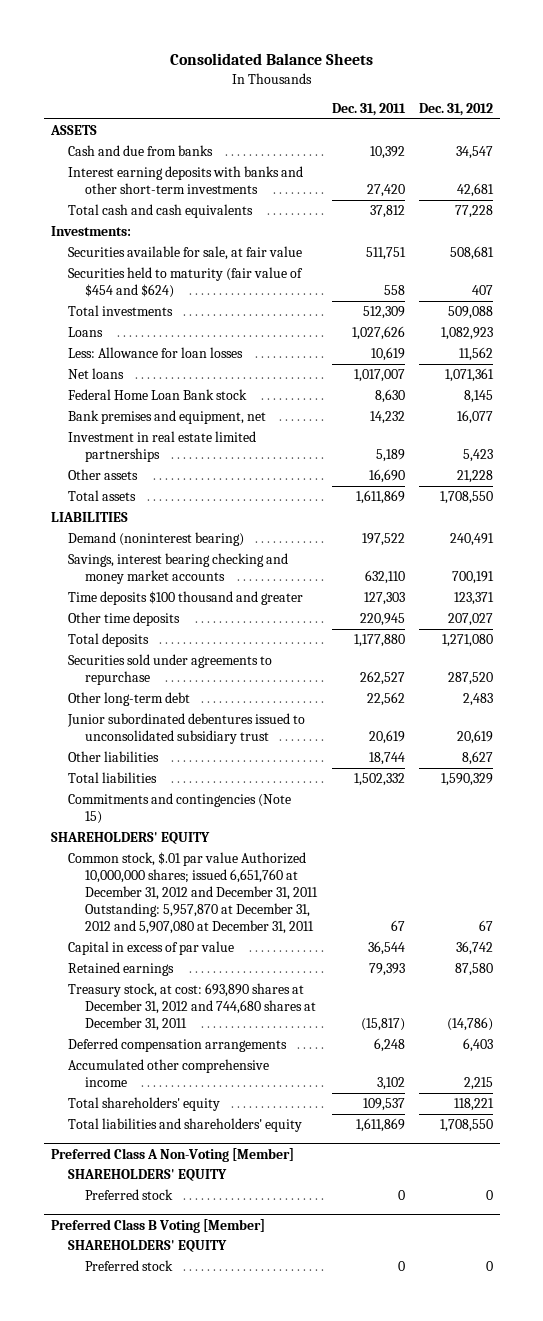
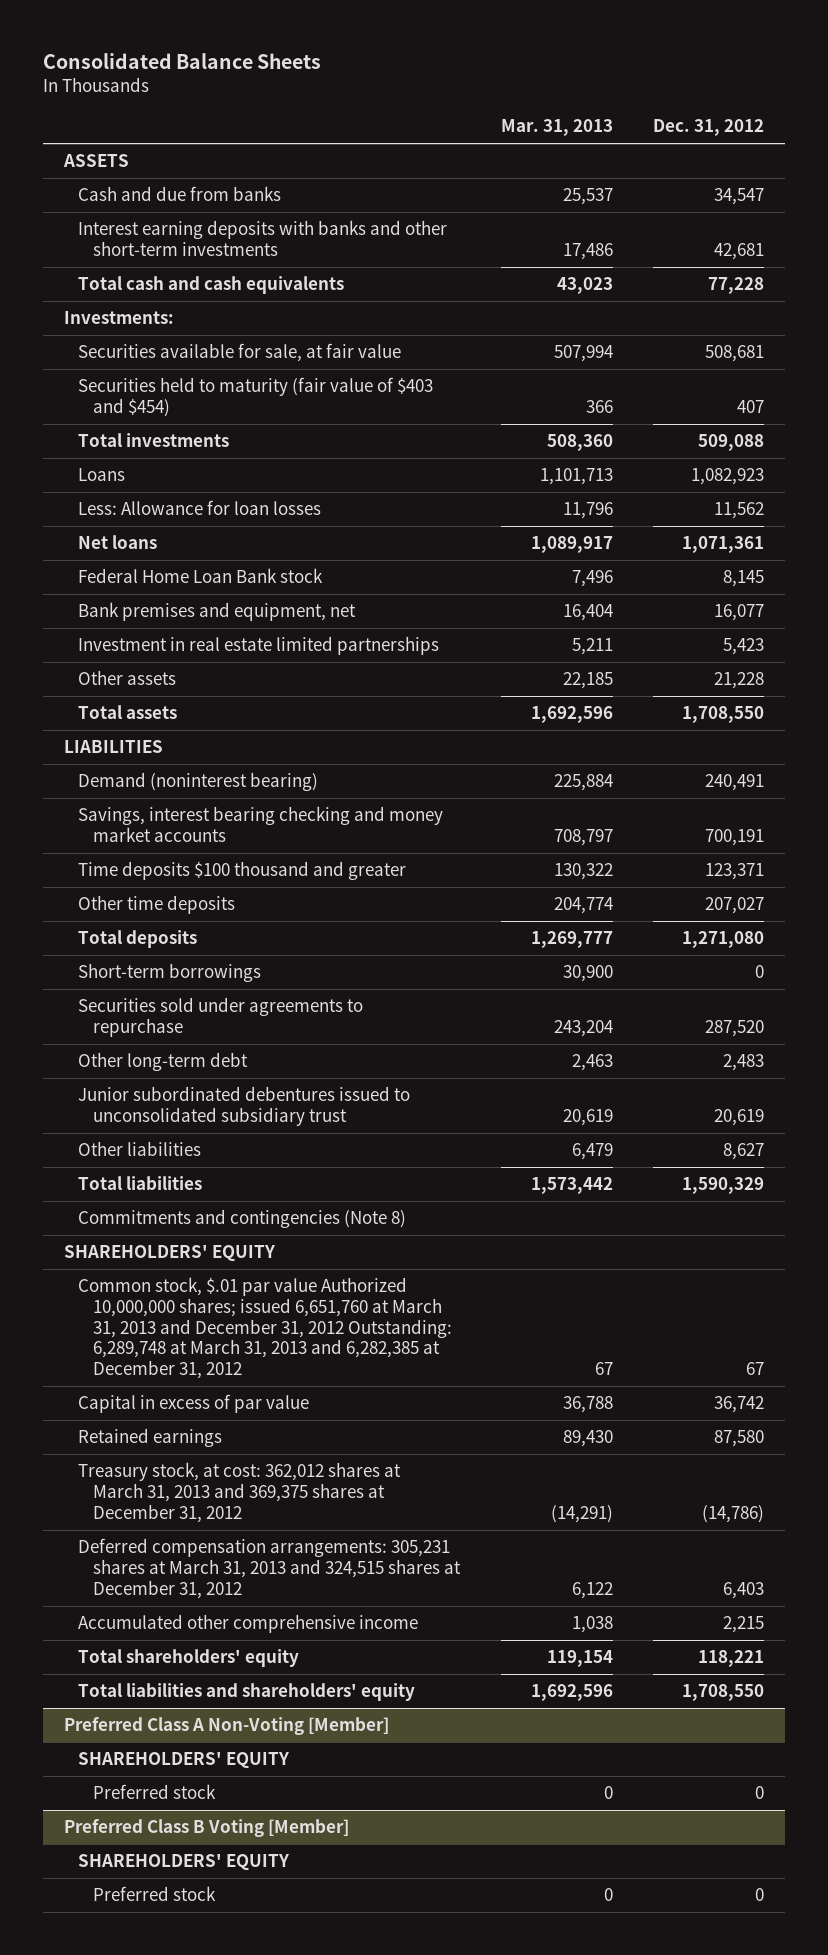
[331,103,406,117] Dec. 31, 2011 -> none
none -> [500,119,613,137] Mar. 31, 2013
[68,267,304,299] Securities held to maturity (fair value of $454 and $624) -> [78,377,434,417] Securities held to maturity (fair value of $403 and $454)
none -> [78,963,262,983] Short-term borrowings
[68,793,292,825] Commitments and contingencies (Note 15) -> [78,1209,407,1229] Commitments and contingencies (Note 8)
[68,852,319,935] Common stock, $.01 par value Authorized 10,000,000 shares; issued 6,651,760 at December 31, 2012 and December 31, 2011 Outstanding: 5,957,870 at December 31, 2012 and 5,907,080 at December 31, 2011 -> [78,1277,452,1380] Common stock, $.01 par value Authorized 10,000,000 shares; issued 6,651,760 at March 31, 2013 and December 31, 2012 Outstanding: 6,289,748 at March 31, 2013 and 6,282,385 at December 31, 2012
[68,983,317,1032] Treasury stock, at cost: 693,890 shares at December 31, 2012 and 744,680 shares at December 31, 2011 -> [78,1462,402,1523] Treasury stock, at cost: 362,012 shares at March 31, 2013 and 369,375 shares at December 31, 2012
[68,1038,288,1053] Deferred compensation arrangements -> [78,1538,461,1599] Deferred compensation arrangements: 305,231 shares at March 31, 2013 and 324,515 shares at December 31, 2012

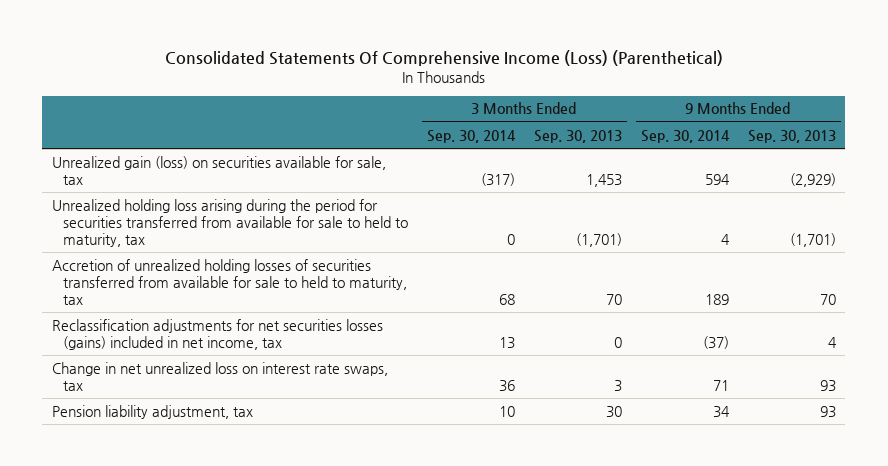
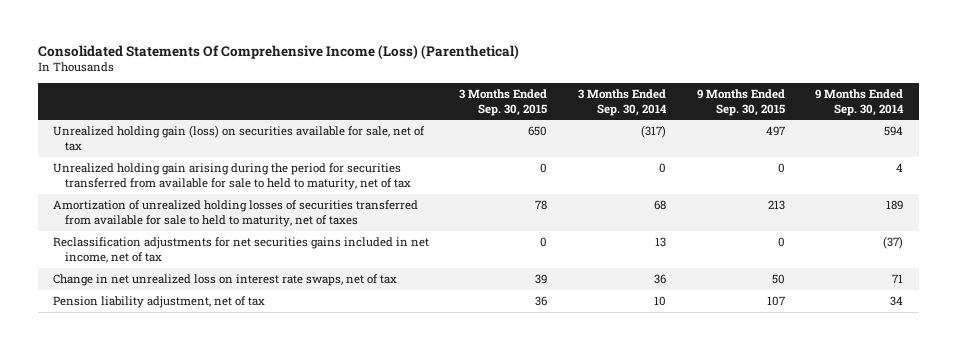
[533,129,622,143] Sep. 30, 2013 -> none
[747,129,836,143] Sep. 30, 2013 -> none
none -> [459,88,548,116] 3 Months Ended Sep. 30, 2015
none -> [696,88,785,116] 9 Months Ended Sep. 30, 2015
[51,155,386,185] Unrealized gain (loss) on securities available for sale, tax -> [52,125,425,151] Unrealized holding gain (loss) on securities available for sale, net of tax
[51,198,409,247] Unrealized holding loss arising during the period for securities transferred from available for sale to held to maturity, tax -> [52,163,412,190] Unrealized holding gain arising during the period for securities transferred from available for sale to held to maturity, net of tax
[51,258,408,305] Accretion of unrealized holding losses of securities transferred from available for sale to held to maturity, tax -> [52,200,418,227] Amortization of unrealized holding losses of securities transferred from available for sale to held to maturity, net of taxes
[51,318,383,350] Reclassification adjustments for net securities losses (gains) included in net income, tax -> [52,237,429,263] Reclassification adjustments for net securities gains included in net income, net of tax
[51,361,388,391] Change in net unrealized loss on interest rate swaps, tax -> [52,274,397,287] Change in net unrealized loss on interest rate swaps, net of tax
[51,404,253,419] Pension liability adjustment, tax -> [52,296,265,309] Pension liability adjustment, net of tax

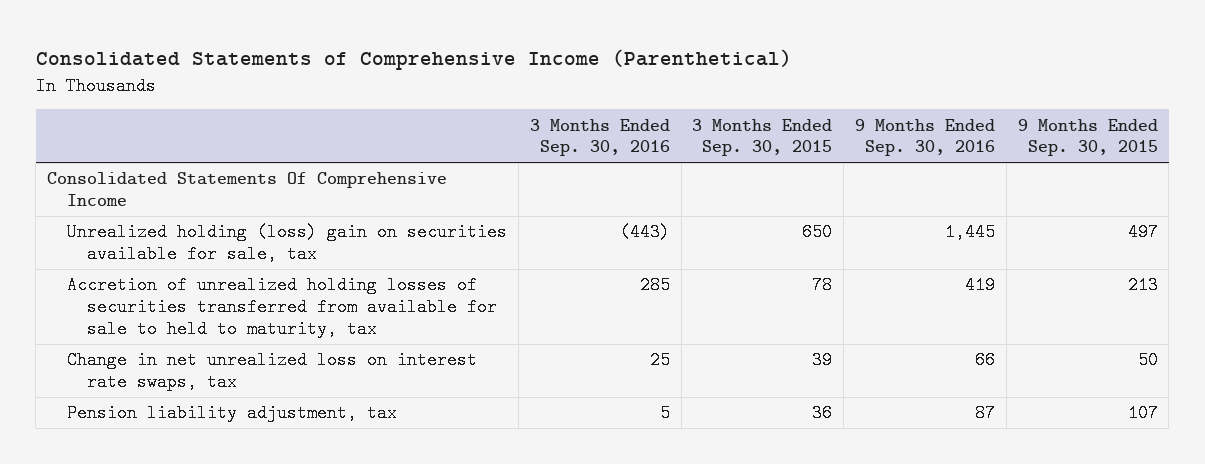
[37,44,519,59] Consolidated Statements Of Comprehensive Income (Loss) (Parenthetical) -> [35,49,792,71] Consolidated Statements of Comprehensive Income (Parenthetical)
[578,88,668,116] 3 Months Ended Sep. 30, 2014 -> none
[815,88,905,116] 9 Months Ended Sep. 30, 2014 -> none
none -> [529,118,670,157] 3 Months Ended Sep. 30, 2016
none -> [855,118,996,157] 9 Months Ended Sep. 30, 2016
[52,163,412,190] Unrealized holding gain arising during the period for securities transferred from available for sale to held to maturity, net of tax -> none
[52,237,429,263] Reclassification adjustments for net securities gains included in net income, net of tax -> none
none -> [47,172,448,206] Consolidated Statements Of Comprehensive Income
[52,125,425,151] Unrealized holding gain (loss) on securities available for sale, net of tax -> [67,223,508,263] Unrealized holding (loss) gain on securities available for sale, tax
[52,200,418,227] Amortization of unrealized holding losses of securities transferred from available for sale to held to maturity, net of taxes -> [67,276,498,338] Accretion of unrealized holding losses of securities transferred from available for sale to held to maturity, tax
[52,274,397,287] Change in net unrealized loss on interest rate swaps, net of tax -> [67,351,478,391] Change in net unrealized loss on interest rate swaps, tax
[52,296,265,309] Pension liability adjustment, net of tax -> [67,404,398,423] Pension liability adjustment, tax

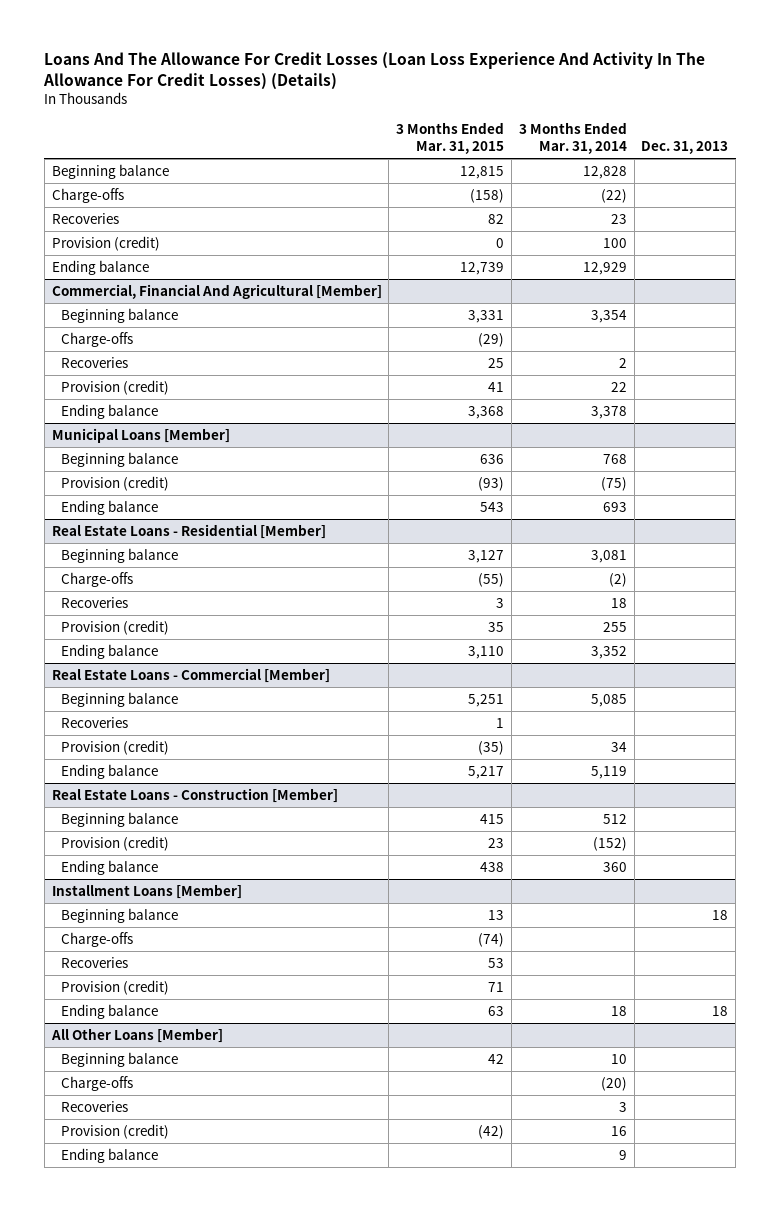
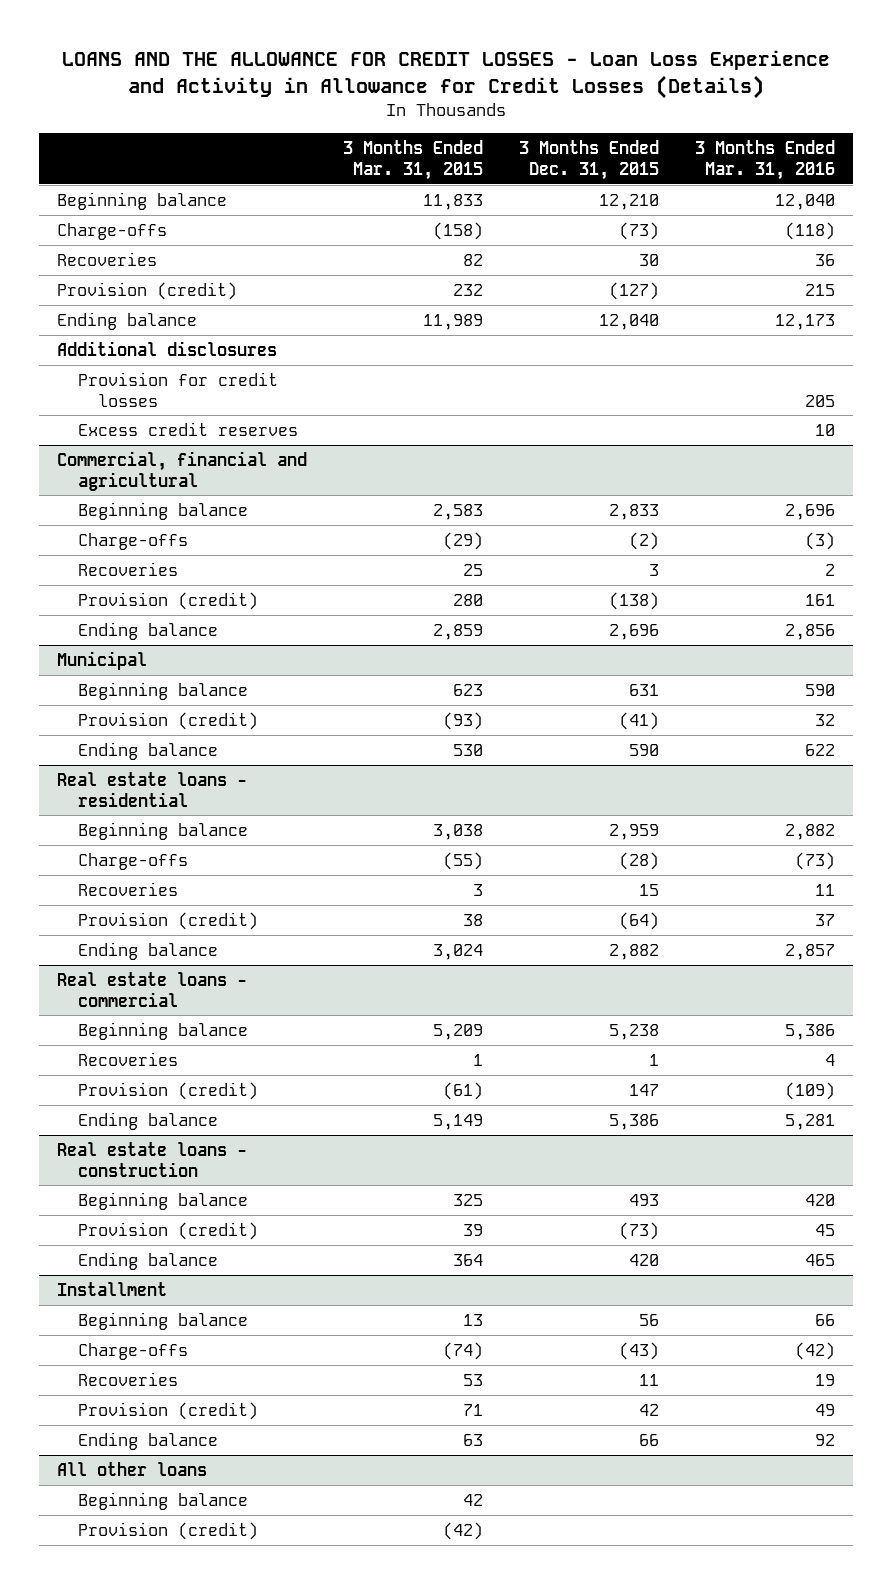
[43,52,706,90] Loans And The Allowance For Credit Losses (Loan Loss Experience And Activity In The Allowance For Credit Losses) (Details) -> [62,49,831,99] LOANS AND THE ALLOWANCE FOR CREDIT LOSSES - Loan Loss Experience and Activity in Allowance for Credit Losses (Details)
[518,121,627,155] 3 Months Ended Mar. 31, 2014 -> none
[641,141,729,155] Dec. 31, 2013 -> none
none -> [519,140,660,180] 3 Months Ended Dec. 31, 2015
none -> [695,140,836,180] 3 Months Ended Mar. 31, 2016
[460,165,505,179] 12,815 -> [423,194,484,211] 11,833
[496,237,505,248] 0 -> [453,284,484,297] 232
[460,261,505,275] 12,739 -> [423,314,484,331] 11,989
none -> [57,341,278,357] Additional disclosures
none -> [77,372,278,407] Provision for credit losses
none -> [77,422,298,437] Excess credit reserves
[51,283,382,299] Commercial, Financial And Agricultural [Member] -> [57,451,308,491] Commercial, financial and agricultural
[468,309,505,323] 3,331 -> [433,504,484,521] 2,583
[488,381,505,392] 41 -> [453,594,484,607] 280
[468,405,505,419] 3,368 -> [433,624,484,641] 2,859
[51,427,230,443] Municipal Loans [Member] -> [57,651,148,671] Municipal
[480,453,505,464] 636 -> [453,684,484,697] 623
[480,501,505,512] 543 -> [453,744,484,757] 530
[51,523,326,539] Real Estate Loans - Residential [Member] -> [57,772,248,807] Real estate loans - residential
[468,549,505,563] 3,127 -> [433,824,484,841] 3,038
[488,621,505,632] 35 -> [463,914,484,927] 38
[468,645,505,659] 3,110 -> [433,944,484,961] 3,024
[51,667,330,683] Real Estate Loans - Commercial [Member] -> [57,972,248,1007] Real estate loans - commercial
[468,693,505,707] 5,251 -> [433,1024,484,1041] 5,209
[478,740,505,755] (35) -> [443,1082,484,1101] (61)
[468,765,505,779] 5,217 -> [433,1114,484,1131] 5,149
[51,787,338,803] Real Estate Loans - Construction [Member] -> [57,1142,248,1177] Real estate loans - construction
[480,813,505,824] 415 -> [453,1194,484,1207] 325
[488,837,505,848] 23 -> [463,1224,484,1237] 39
[480,861,505,872] 438 -> [453,1254,484,1267] 364
[51,883,242,899] Installment Loans [Member] -> [57,1282,168,1297] Installment
[50,1027,223,1043] All Other Loans [Member] -> [57,1462,208,1477] All other loans
[61,1075,134,1091] Charge-offs -> none
[61,1100,129,1112] Recoveries -> none
[61,1147,159,1163] Ending balance -> none

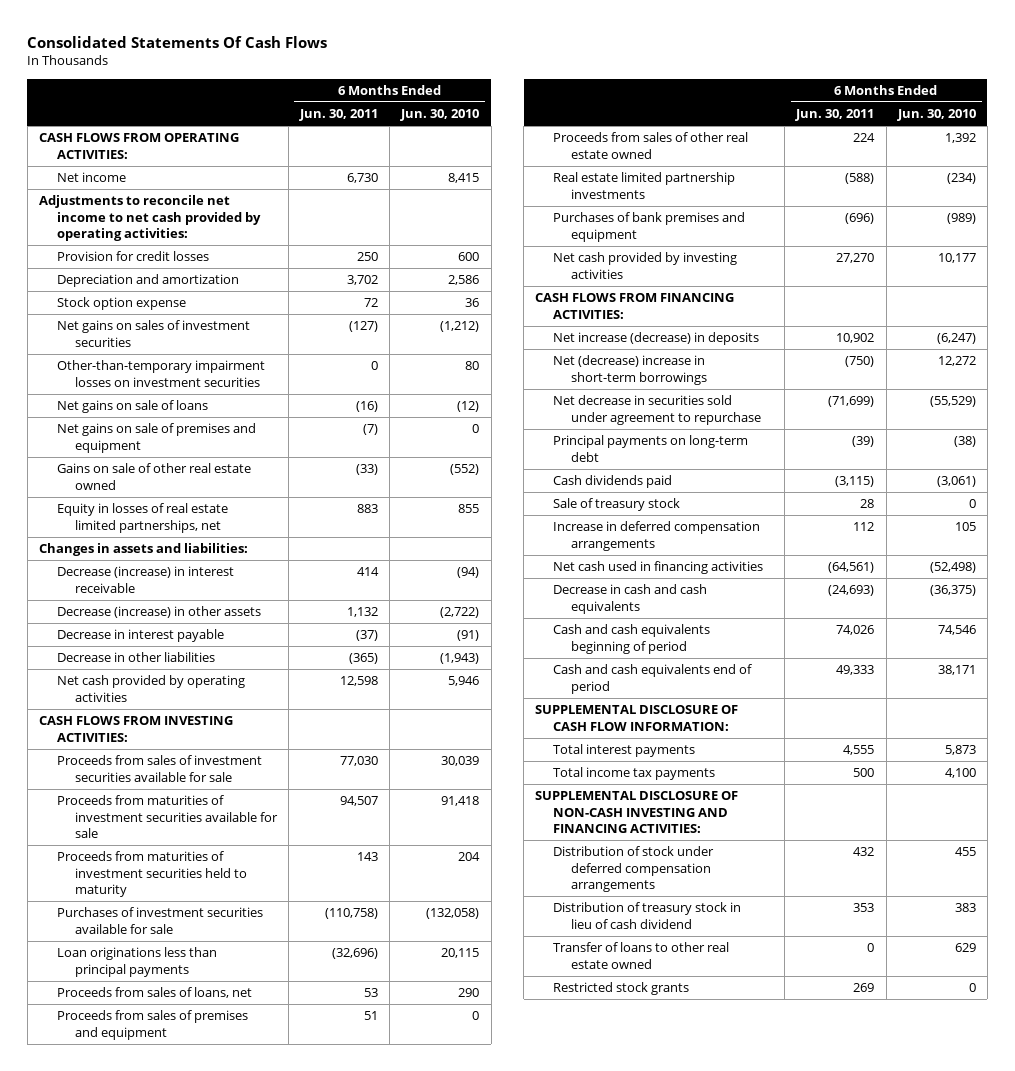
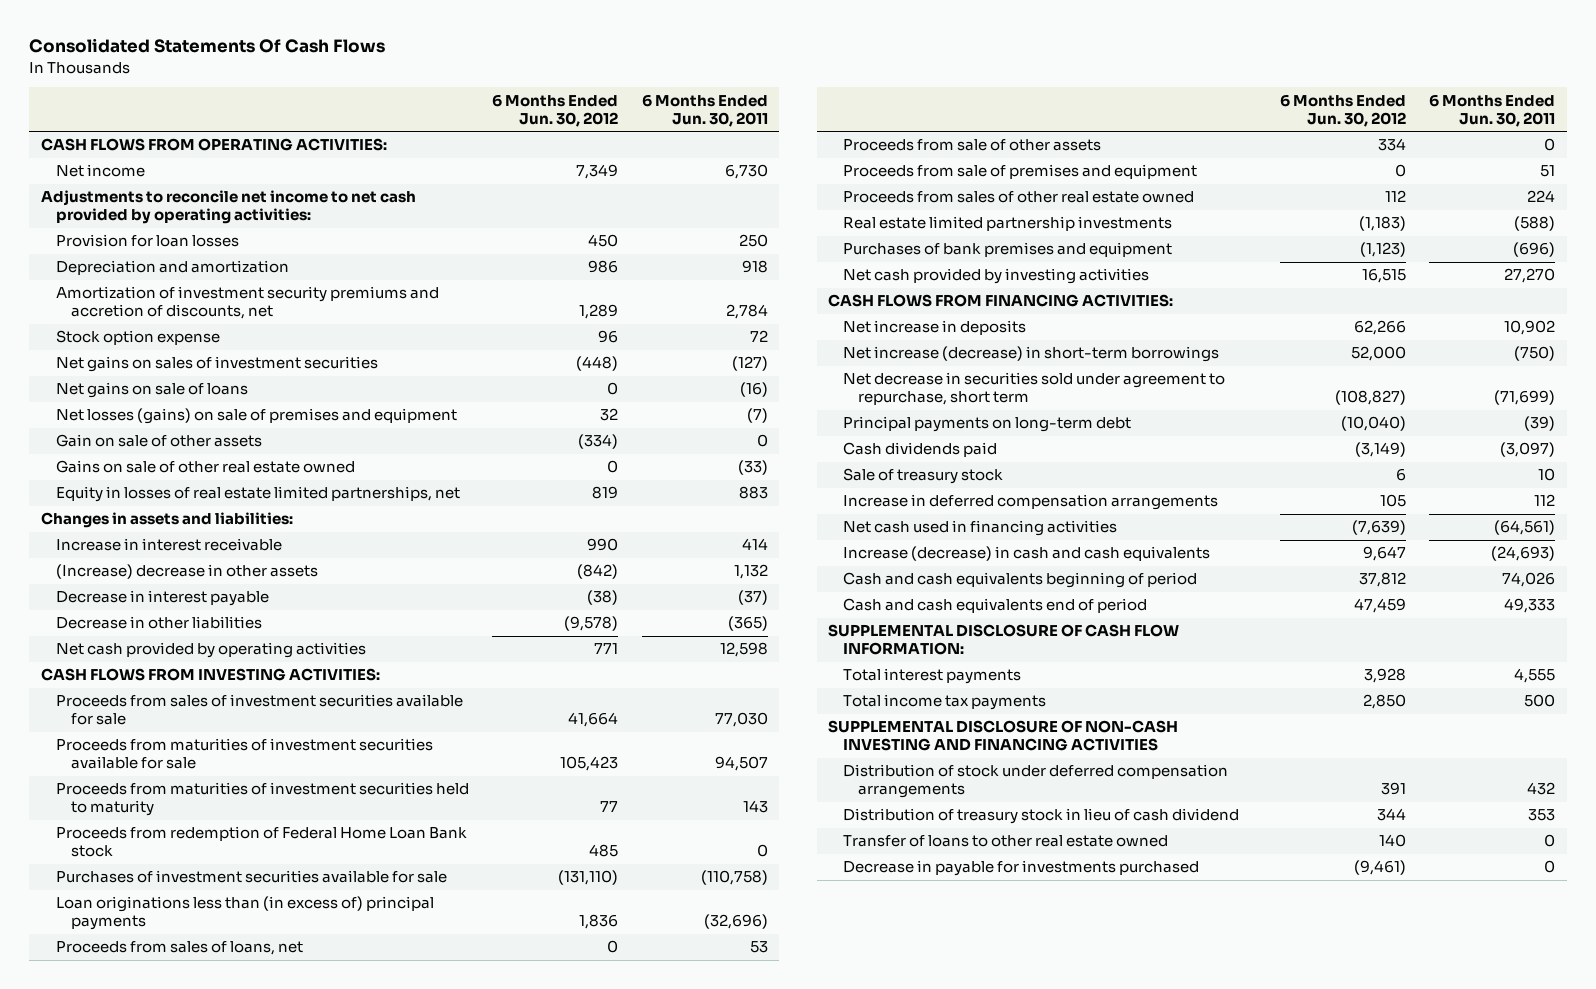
[400,109,480,122] Jun. 30, 2010 -> none
none -> [492,93,619,127] 6 Months Ended Jun. 30, 2012
[56,251,209,262] Provision for credit losses -> [56,234,240,248] Provision for loan losses
[347,275,379,286] 3,702 -> [741,260,768,274] 918
none -> [56,286,440,320] Amortization of investment security premiums and accretion of discounts, net
[56,360,265,387] Other-than-temporary impairment losses on investment securities -> none
[56,423,256,453] Net gains on sale of premises and equipment -> [56,408,458,425] Net losses (gains) on sale of premises and equipment
none -> [56,434,263,448] Gain on sale of other assets
[56,566,234,593] Decrease (increase) in interest receivable -> [56,538,283,552] Increase in interest receivable
[56,606,261,619] Decrease (increase) in other assets -> [56,564,319,580] (Increase) decrease in other assets
none -> [56,826,468,858] Proceeds from redemption of Federal Home Loan Bank stock
[56,947,217,977] Loan originations less than principal payments -> [56,896,435,931] Loan originations less than (in excess of) principal payments
none -> [843,139,1102,152] Proceeds from sale of other assets
[56,1010,248,1040] Proceeds from sales of premises and equipment -> [843,164,1198,180] Proceeds from sale of premises and equipment
[553,332,760,346] Net increase (decrease) in deposits -> [843,320,1027,336] Net increase in deposits
[553,355,708,385] Net (decrease) increase in short-term borrowings -> [843,346,1220,363] Net increase (decrease) in short-term borrowings
[553,395,762,425] Net decrease in securities sold under agreement to repurchase -> [843,372,1226,406] Net decrease in securities sold under agreement to repurchase, short term
[835,476,875,488] (3,115) -> [1500,442,1556,458] (3,097)
[860,499,875,509] 28 -> [1538,468,1556,482] 10
[553,584,708,614] Decrease in cash and cash equivalents -> [843,546,1211,562] Increase (decrease) in cash and cash equivalents
[535,791,739,833] SUPPLEMENTAL DISCLOSURE OF NON-CASH INVESTING AND FINANCING ACTIVITIES: -> [828,720,1179,752] SUPPLEMENTAL DISCLOSURE OF NON-CASH INVESTING AND FINANCING ACTIVITIES
[553,982,690,996] Restricted stock grants -> none
none -> [843,860,1200,877] Decrease in payable for investments purchased

